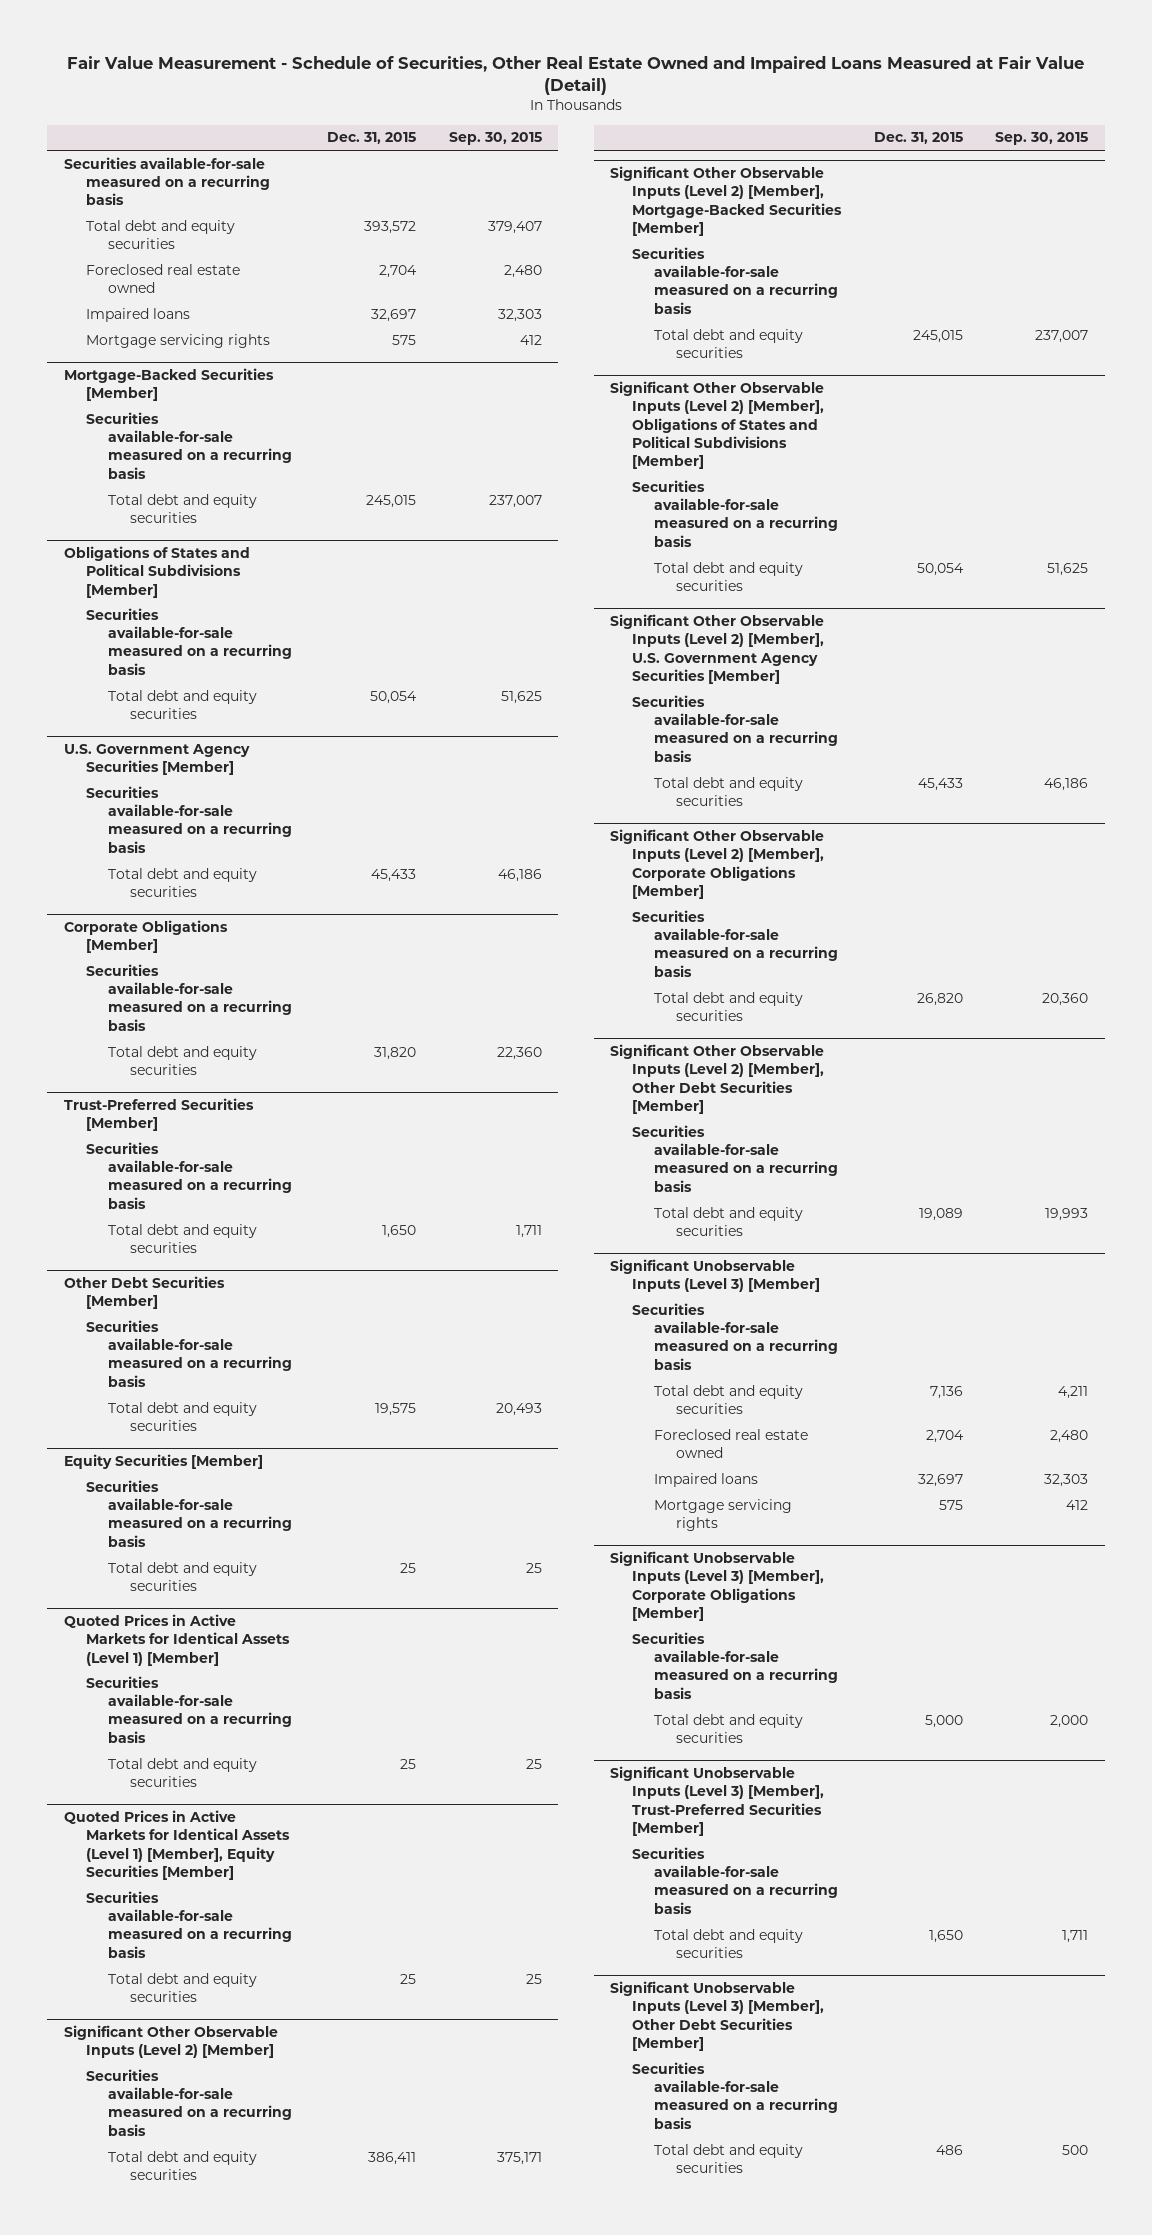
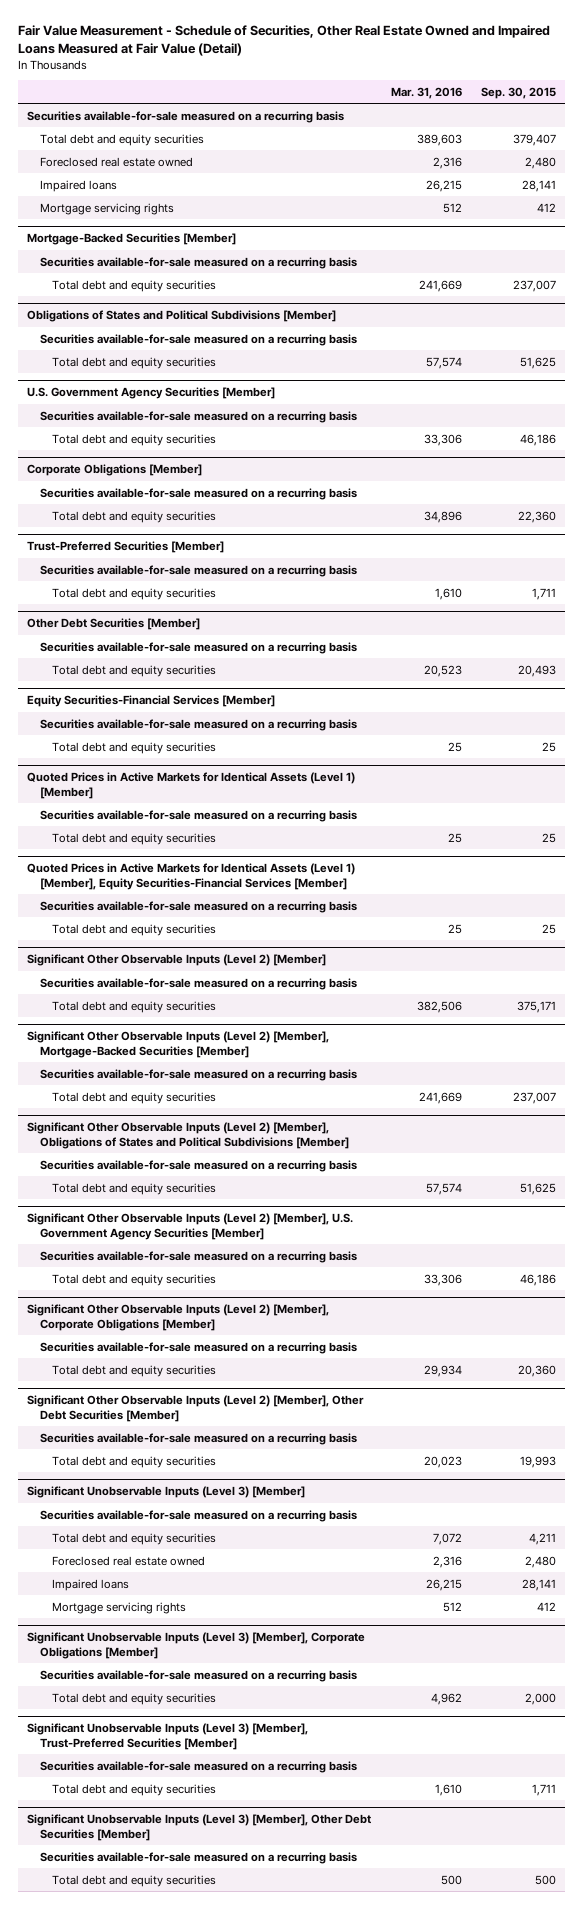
[327,132,417,145] Dec. 31, 2015 -> none
none -> [390,86,462,99] Mar. 31, 2016
[497,308,542,322] 32,303 -> [521,179,556,192] 28,141
[63,1453,263,1469] Equity Securities [Member] -> [27,695,276,708] Equity Securities-Financial Services [Member]
[63,1809,290,1880] Quoted Prices in Active Markets for Identical Assets (Level 1) [Member], Equity Securities [Member] -> [27,863,356,890] Quoted Prices in Active Markets for Identical Assets (Level 1) [Member], Equity Securities-Financial Services [Member]
[1044,1473,1089,1487] 32,303 -> [521,1578,556,1591] 28,141

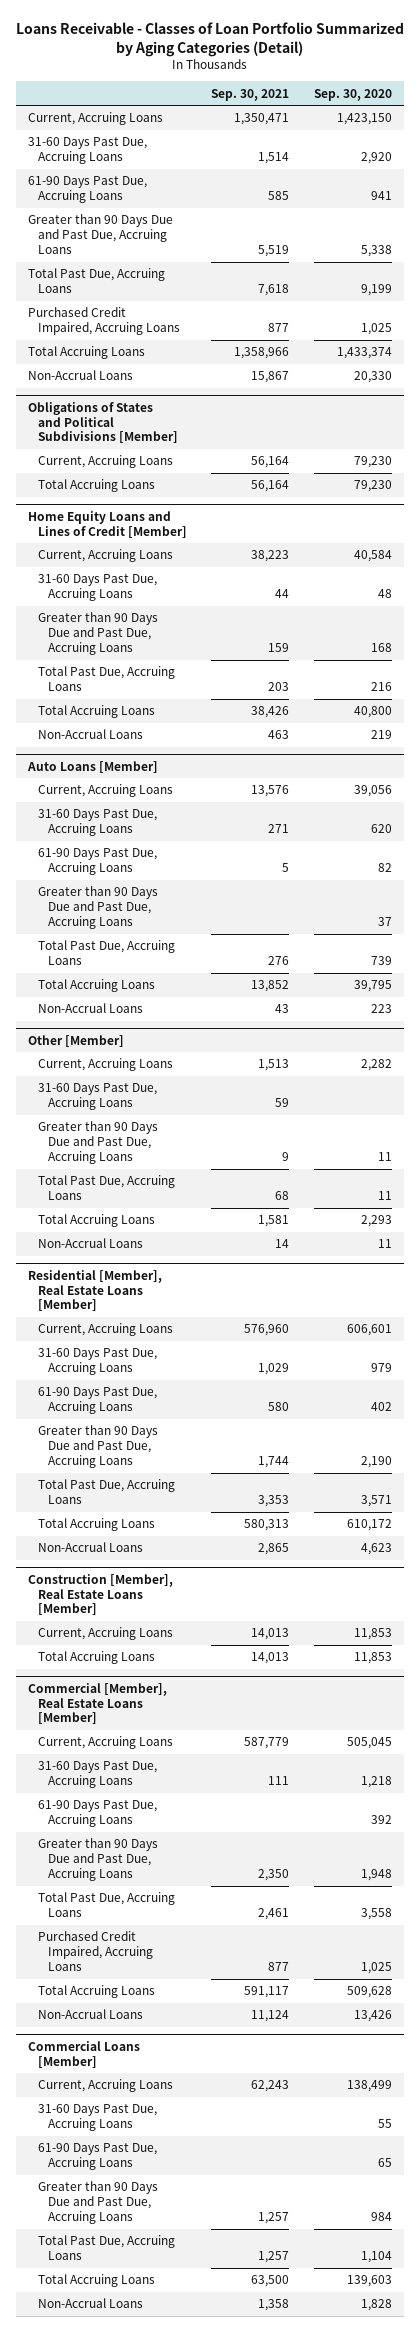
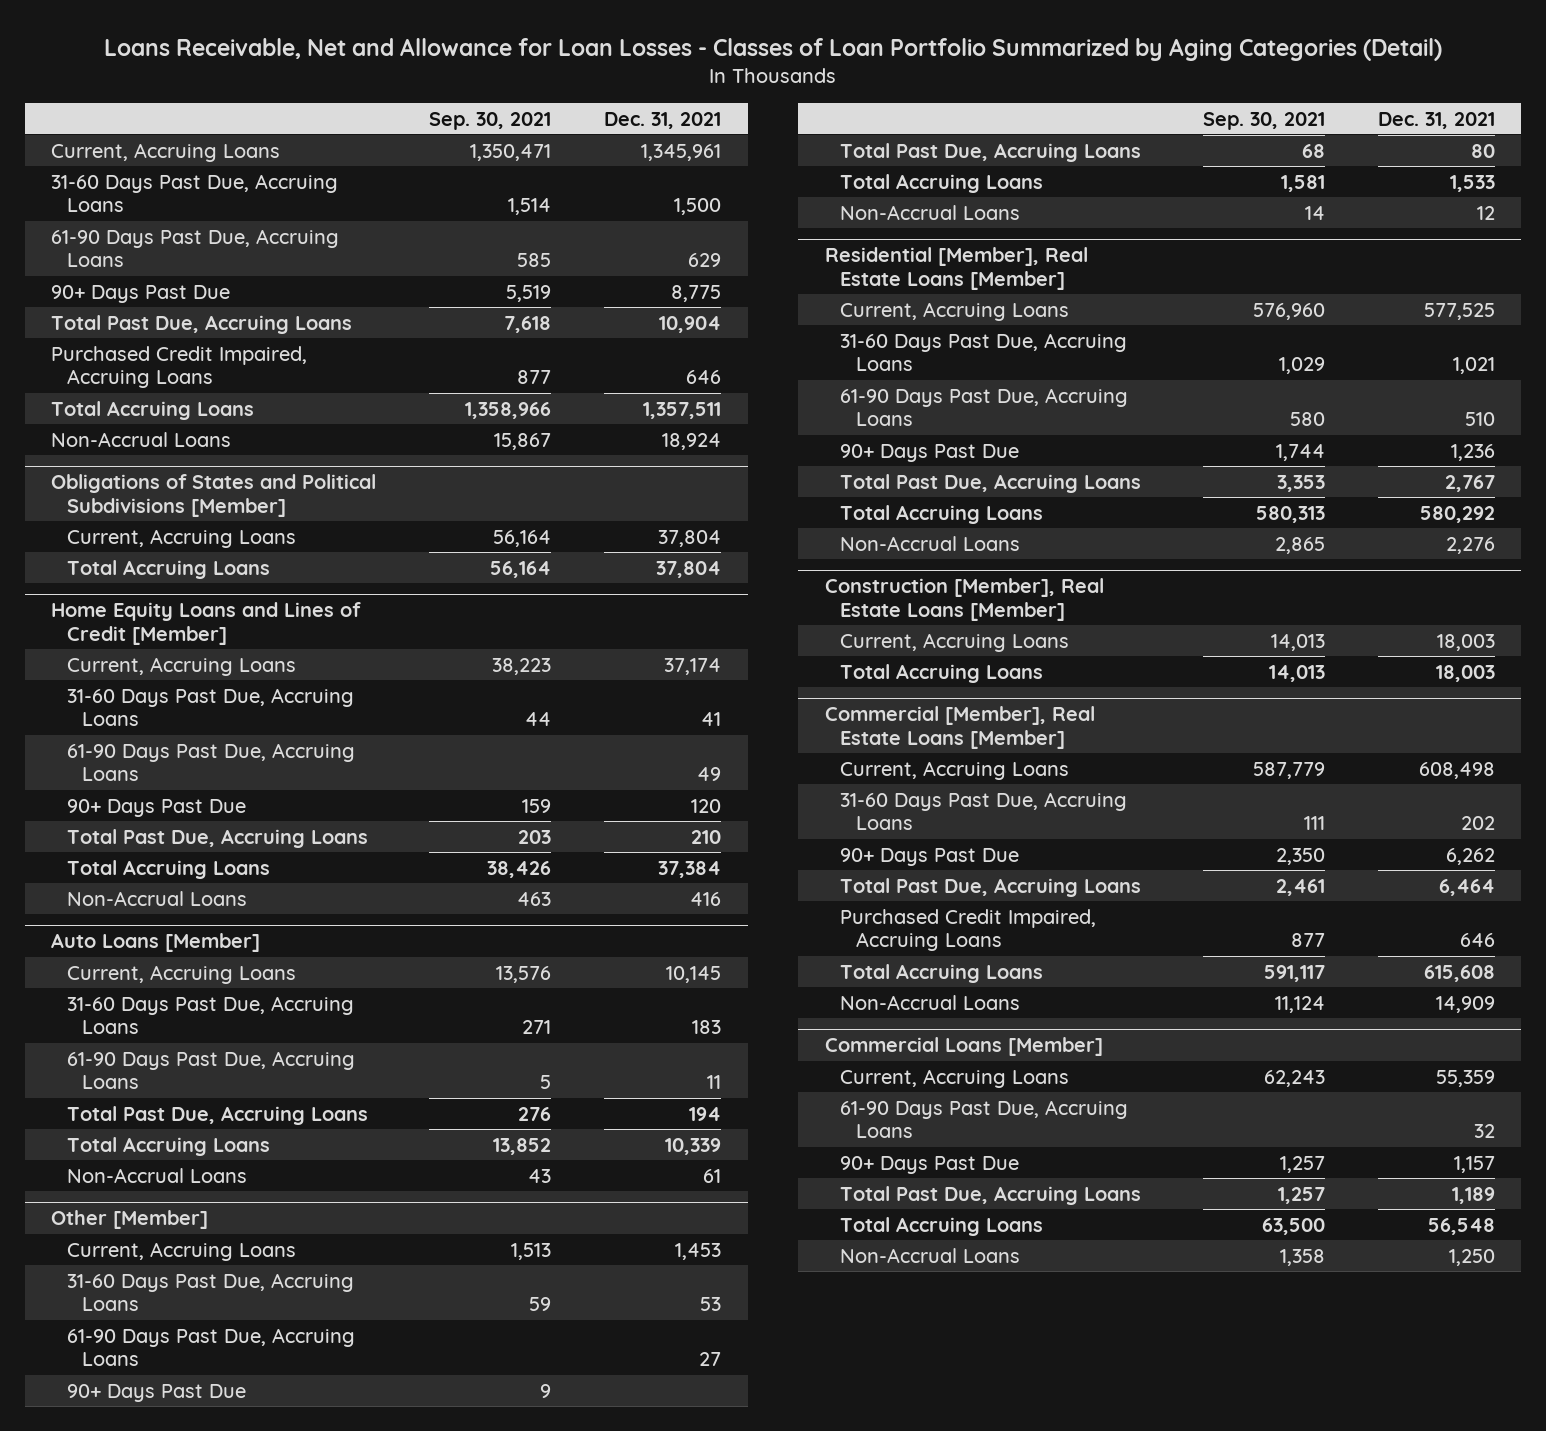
[15,22,404,57] Loans Receivable - Classes of Loan Portfolio Summarized by Aging Categories (Detail) -> [104,37,1443,61] Loans Receivable, Net and Allowance for Loan Losses - Classes of Loan Portfolio Summarized by Aging Categories (Detail)
[314,88,393,101] Sep. 30, 2020 -> none
none -> [604,111,722,129] Dec. 31, 2021
[27,214,173,254] Greater than 90 Days Due and Past Due, Accruing Loans -> [51,284,231,303] 90+ Days Past Due
none -> [66,742,355,782] 61-90 Days Past Due, Accruing Loans
[37,612,158,655] Greater than 90 Days Due and Past Due, Accruing Loans -> [66,798,246,817] 90+ Days Past Due
[37,886,158,929] Greater than 90 Days Due and Past Due, Accruing Loans -> none
none -> [66,1327,355,1367] 61-90 Days Past Due, Accruing Loans
[37,1121,158,1164] Greater than 90 Days Due and Past Due, Accruing Loans -> [66,1383,246,1402] 90+ Days Past Due
[37,1425,158,1468] Greater than 90 Days Due and Past Due, Accruing Loans -> [840,443,1020,462] 90+ Days Past Due
[37,1800,157,1828] 61-90 Days Past Due, Accruing Loans -> none
[37,1838,158,1881] Greater than 90 Days Due and Past Due, Accruing Loans -> [840,847,1020,866] 90+ Days Past Due
[37,2104,157,2132] 31-60 Days Past Due, Accruing Loans -> none
[37,2181,158,2224] Greater than 90 Days Due and Past Due, Accruing Loans -> [840,1155,1020,1174] 90+ Days Past Due

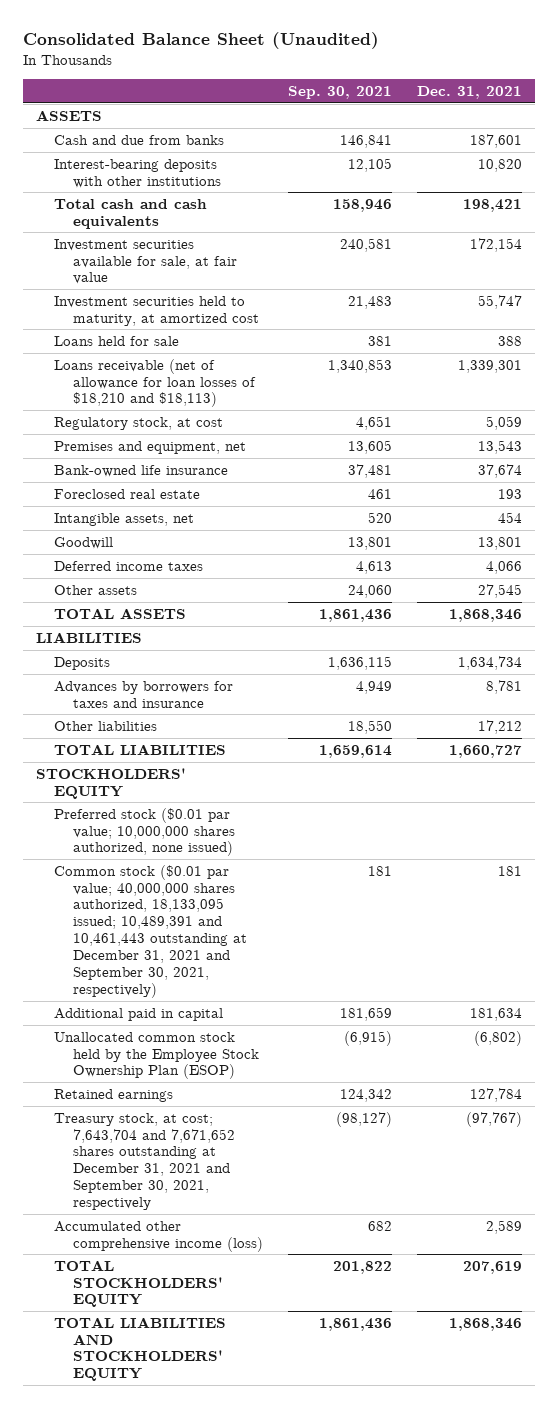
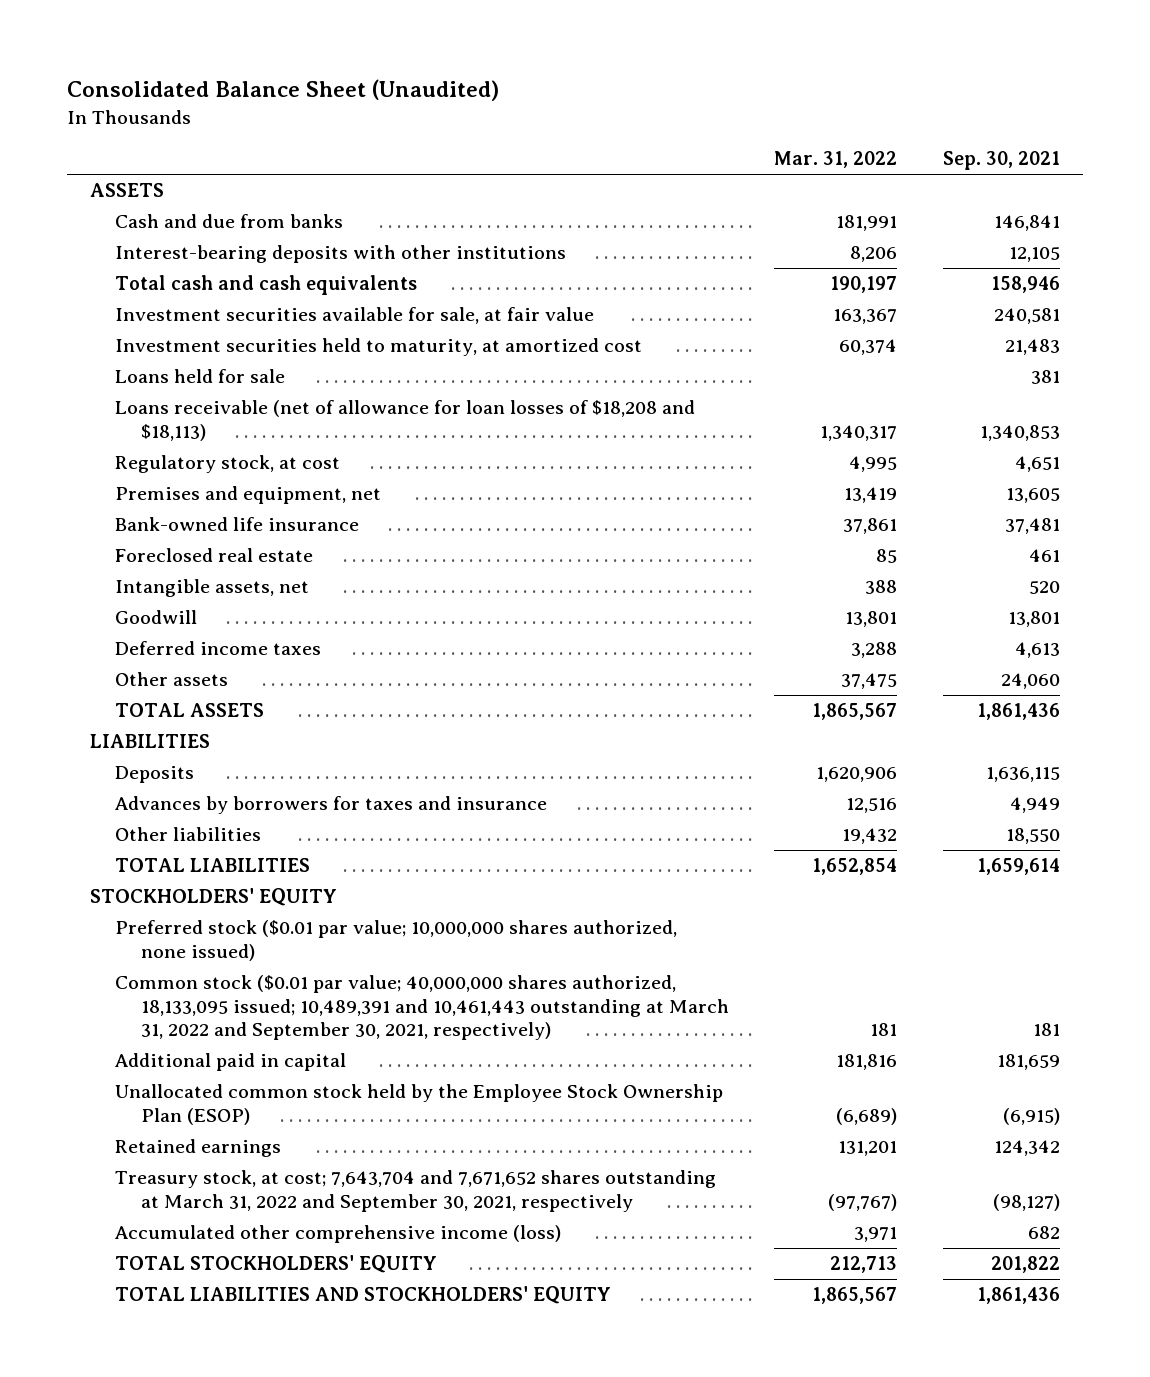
[417,85,523,99] Dec. 31, 2021 -> none
none -> [774,151,898,169] Mar. 31, 2022
[54,358,256,408] Loans receivable (net of allowance for loan losses of $18,210 and $18,113) -> [115,400,696,441] Loans receivable (net of allowance for loan losses of $18,208 and $18,113)
[54,864,247,998] Common stock ($0.01 par value; 40,000,000 shares authorized, 18,133,095 issued; 10,489,391 and 10,461,443 outstanding at December 31, 2021 and September 30, 2021, respectively) -> [115,975,729,1041] Common stock ($0.01 par value; 40,000,000 shares authorized, 18,133,095 issued; 10,489,391 and 10,461,443 outstanding at March 31, 2022 and September 30, 2021, respectively)
[54,1112,235,1211] Treasury stock, at cost; 7,643,704 and 7,671,652 shares outstanding at December 31, 2021 and September 30, 2021, respectively -> [115,1170,717,1212] Treasury stock, at cost; 7,643,704 and 7,671,652 shares outstanding at March 31, 2022 and September 30, 2021, respectively

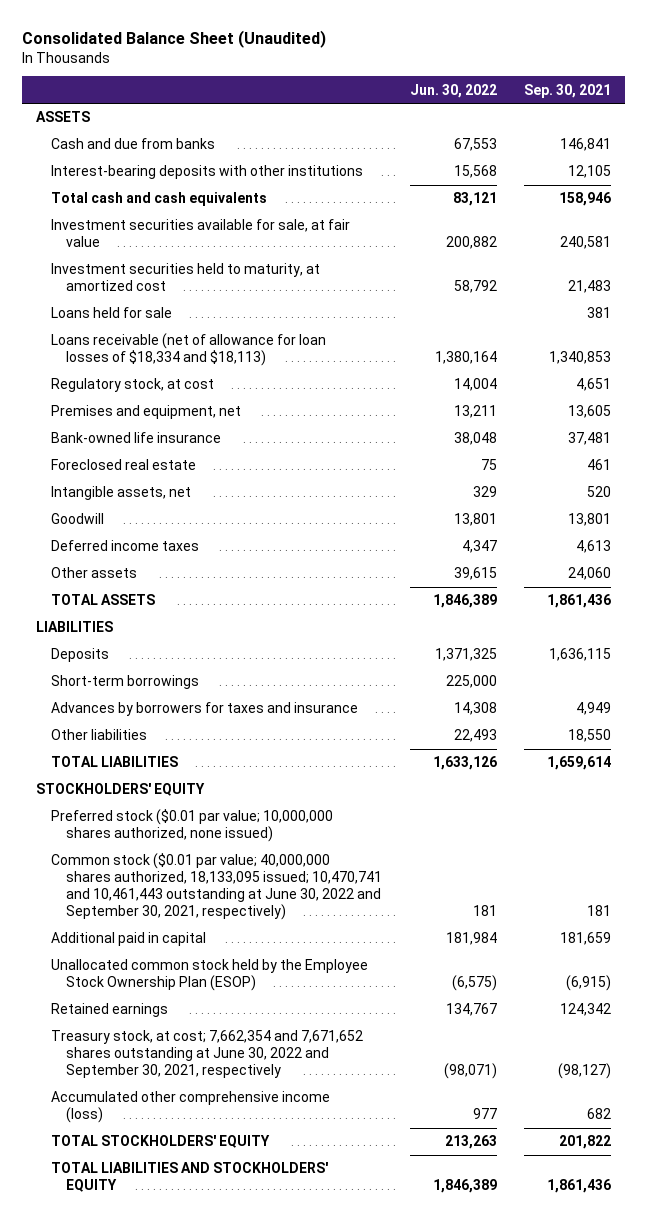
[774,151,898,169] Mar. 31, 2022 -> none
none -> [409,83,497,98] Jun. 30, 2022
[115,400,696,441] Loans receivable (net of allowance for loan losses of $18,208 and $18,113) -> [51,333,327,367] Loans receivable (net of allowance for loan losses of $18,334 and $18,113)
none -> [51,675,200,690] Short-term borrowings
[115,975,729,1041] Common stock ($0.01 par value; 40,000,000 shares authorized, 18,133,095 issued; 10,489,391 and 10,461,443 outstanding at March 31, 2022 and September 30, 2021, respectively) -> [51,853,383,921] Common stock ($0.01 par value; 40,000,000 shares authorized, 18,133,095 issued; 10,470,741 and 10,461,443 outstanding at June 30, 2022 and September 30, 2021, respectively)
[115,1170,717,1212] Treasury stock, at cost; 7,643,704 and 7,671,652 shares outstanding at March 31, 2022 and September 30, 2021, respectively -> [51,1030,364,1079] Treasury stock, at cost; 7,662,354 and 7,671,652 shares outstanding at June 30, 2022 and September 30, 2021, respectively

